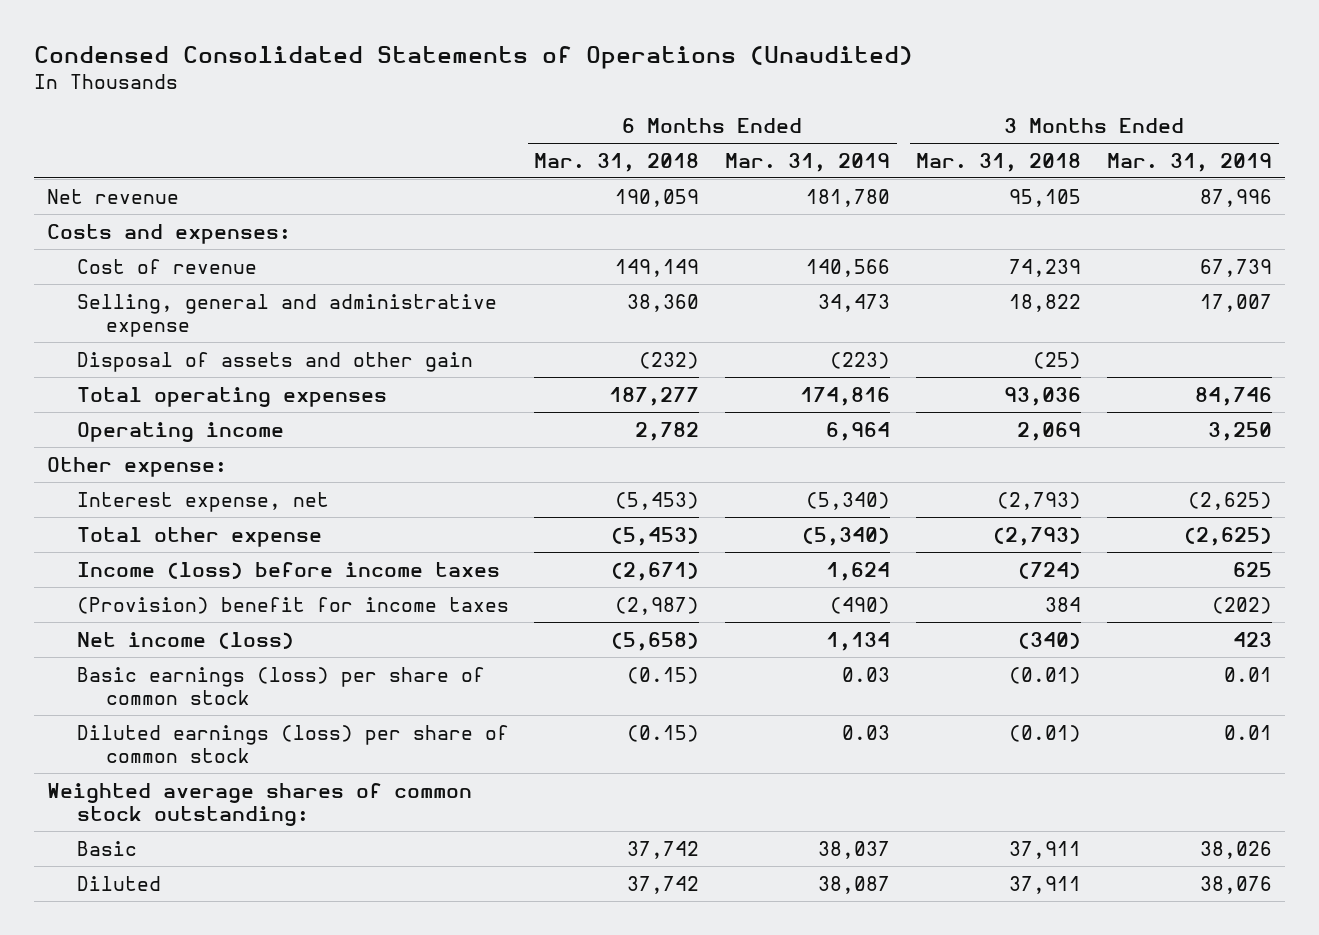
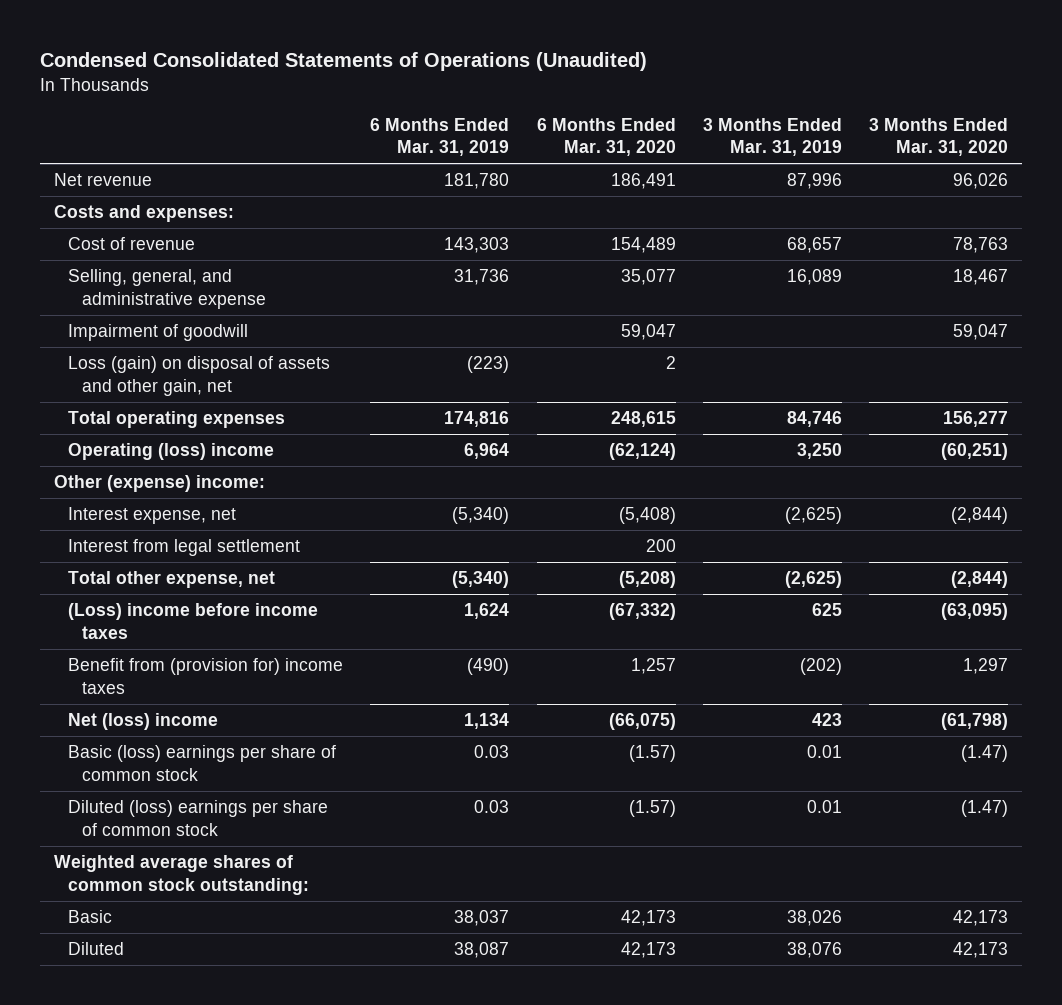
[534,152,700,172] Mar. 31, 2018 -> none
[916,152,1082,172] Mar. 31, 2018 -> none
none -> [536,117,676,157] 6 Months Ended Mar. 31, 2020
none -> [869,117,1009,157] 3 Months Ended Mar. 31, 2020
[806,258,891,277] 140,566 -> [444,237,510,254] 143,303
[1200,258,1273,277] 67,739 -> [786,237,842,254] 68,657
[76,293,497,337] Selling, general and administrative expense -> [68,269,267,309] Selling, general, and administrative expense
[818,293,891,312] 34,473 -> [454,269,510,286] 31,736
[1200,293,1273,312] 17,007 -> [786,269,842,286] 16,089
none -> [68,324,249,342] Impairment of goodwill
[76,351,473,372] Disposal of assets and other gain -> [68,356,331,396] Loss (gain) on disposal of assets and other gain, net
[76,421,284,442] Operating income -> [68,443,275,461] Operating (loss) income
[46,456,227,477] Other expense: -> [53,475,265,493] Other (expense) income:
none -> [68,539,301,557] Interest from legal settlement
[76,526,322,547] Total other expense -> [68,571,276,589] Total other expense, net
[76,561,500,579] Income (loss) before income taxes -> [68,603,319,639] (Loss) income before income taxes
[76,596,509,614] (Provision) benefit for income taxes -> [68,658,344,694] Benefit from (provision for) income taxes
[76,631,294,649] Net income (loss) -> [68,713,219,731] Net (loss) income
[76,666,485,705] Basic earnings (loss) per share of common stock -> [68,745,337,781] Basic (loss) earnings per share of common stock
[76,724,509,763] Diluted earnings (loss) per share of common stock -> [68,800,329,836] Diluted (loss) earnings per share of common stock

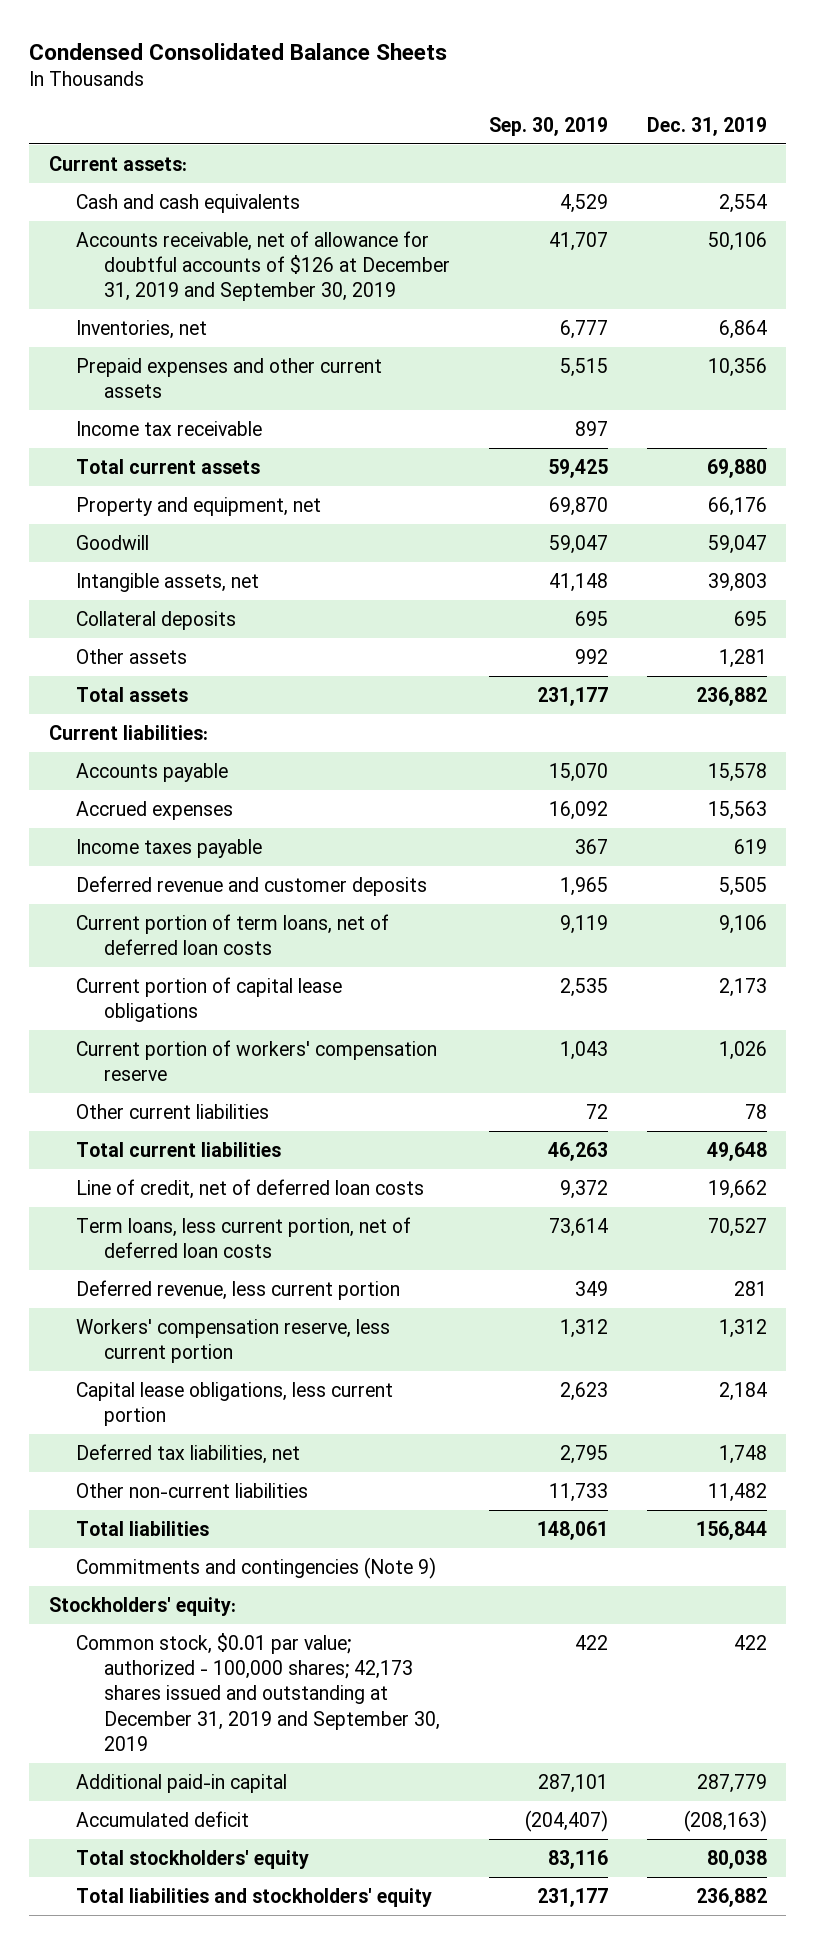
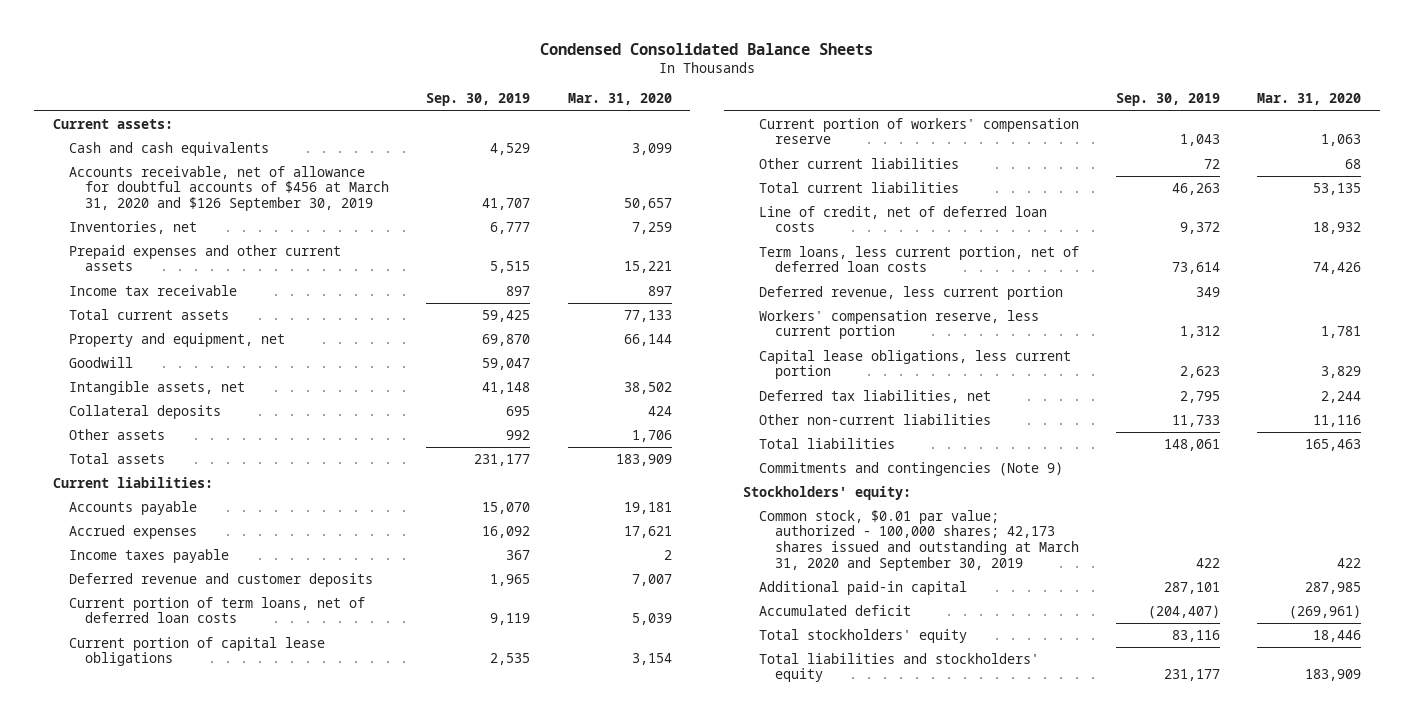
[646,116,767,136] Dec. 31, 2019 -> none
none -> [567,93,672,106] Mar. 31, 2020
[76,230,451,302] Accounts receivable, net of allowance for doubtful accounts of $126 at December 31, 2019 and September 30, 2019 -> [68,165,389,212] Accounts receivable, net of allowance for doubtful accounts of $456 at March 31, 2020 and $126 September 30, 2019
[76,1632,441,1751] Common stock, $0.01 par value; authorized - 100,000 shares; 42,173 shares issued and outstanding at December 31, 2019 and September 30, 2019 -> [758,509,1079,571] Common stock, $0.01 par value; authorized - 100,000 shares; 42,173 shares issued and outstanding at March 31, 2020 and September 30, 2019

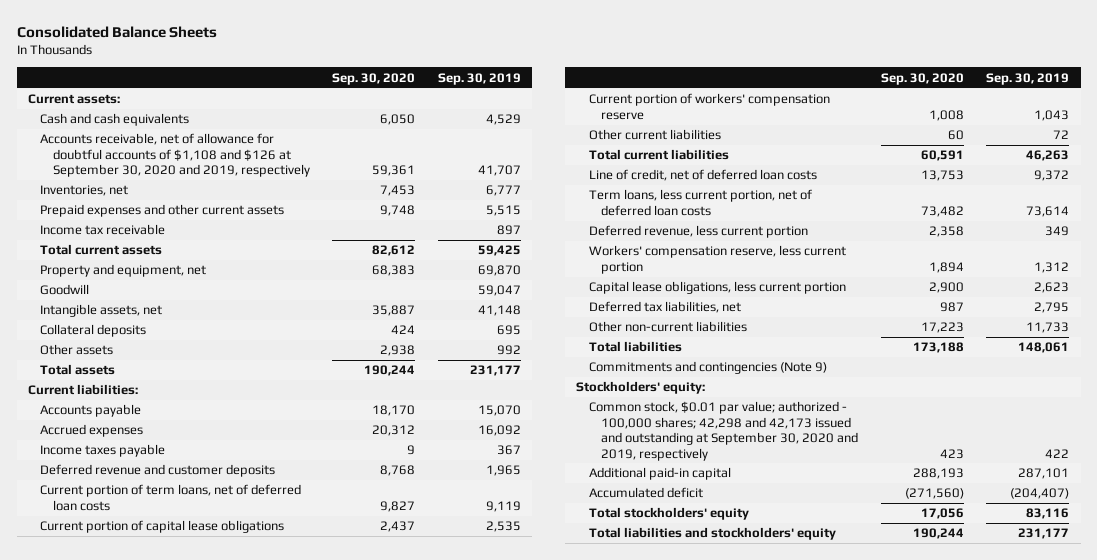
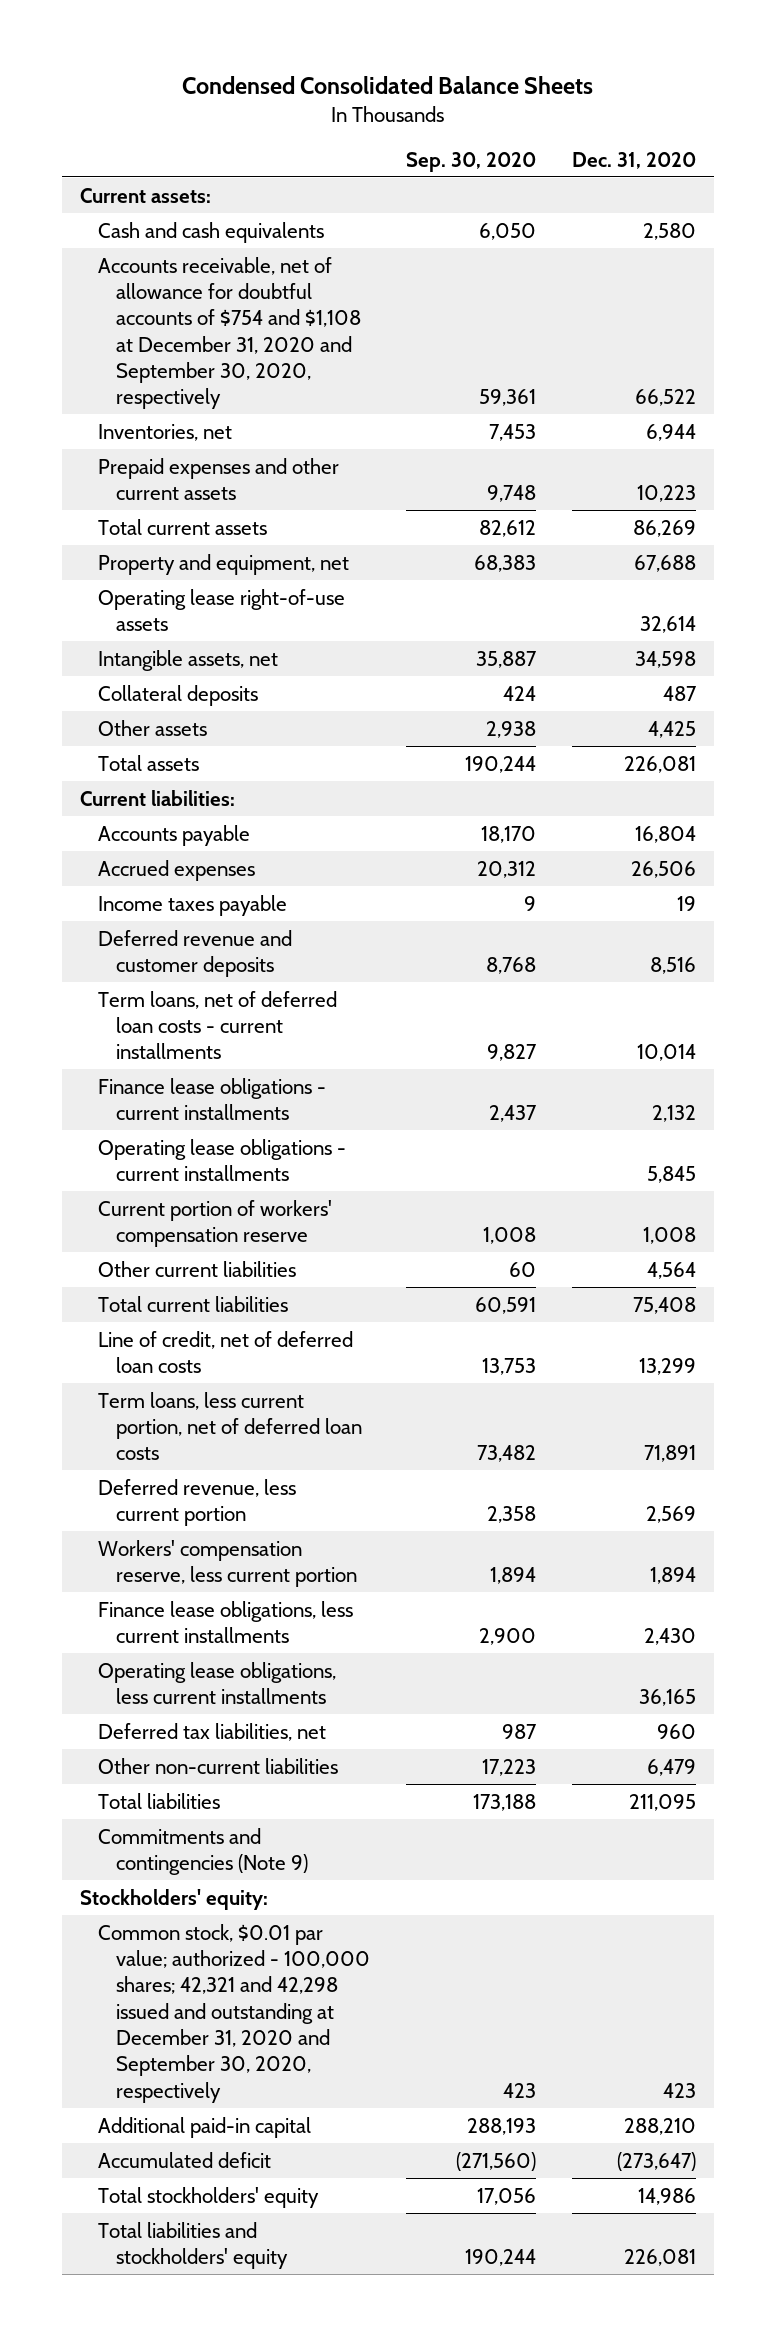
[16,25,217,38] Consolidated Balance Sheets -> [181,75,593,94] Condensed Consolidated Balance Sheets
[437,72,521,85] Sep. 30, 2019 -> none
none -> [571,151,696,169] Dec. 31, 2020
[40,133,310,178] Accounts receivable, net of allowance for doubtful accounts of $1,108 and $126 at September 30, 2020 and 2019, respectively -> [97,256,361,410] Accounts receivable, net of allowance for doubtful accounts of $754 and $1,108 at December 31, 2020 and September 30, 2020, respectively
[40,224,166,236] Income tax receivable -> none
[40,284,90,296] Goodwill -> none
none -> [97,588,345,631] Operating lease right-of-use assets
[40,484,302,511] Current portion of term loans, net of deferred loan costs -> [97,990,337,1060] Term loans, net of deferred loan costs - current installments
[40,520,285,534] Current portion of capital lease obligations -> [97,1077,326,1120] Finance lease obligations - current installments
none -> [97,1138,346,1181] Operating lease obligations - current installments
[588,281,846,295] Capital lease obligations, less current portion -> [97,1600,353,1643] Finance lease obligations, less current installments
none -> [97,1661,336,1704] Operating lease obligations, less current installments
[588,401,858,461] Common stock, $0.01 par value; authorized - 100,000 shares; 42,298 and 42,173 issued and outstanding at September 30, 2020 and 2019, respectively -> [97,1923,370,2103] Common stock, $0.01 par value; authorized - 100,000 shares; 42,321 and 42,298 issued and outstanding at December 31, 2020 and September 30, 2020, respectively

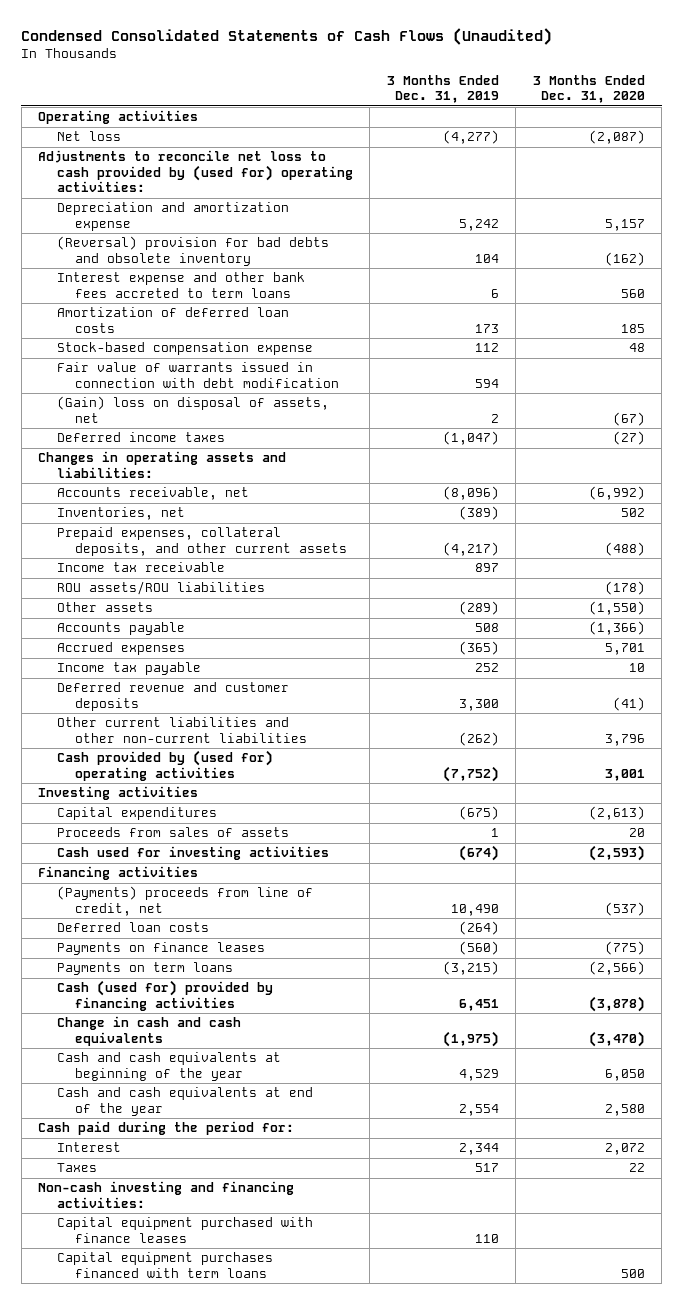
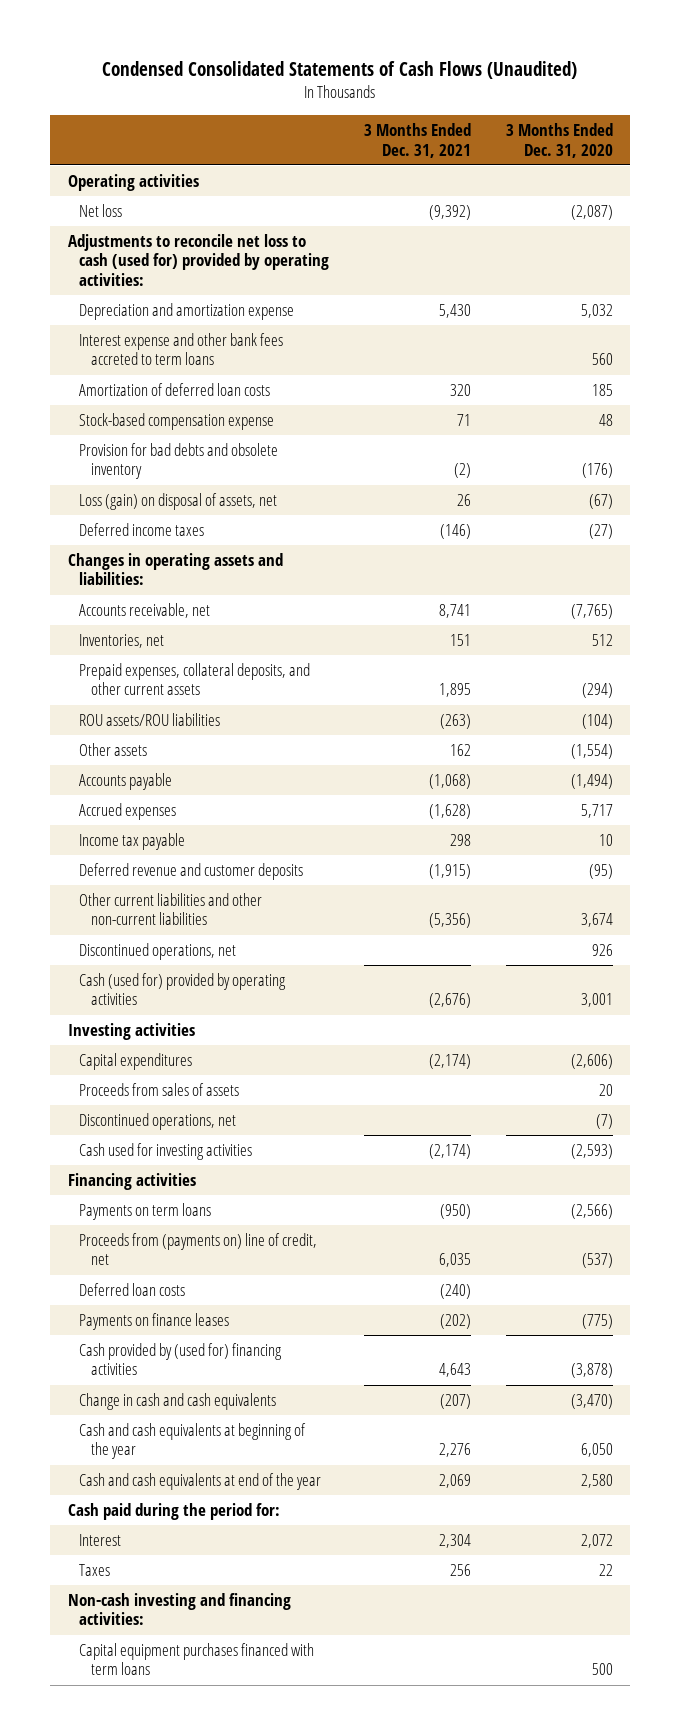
[386,74,499,103] 3 Months Ended Dec. 31, 2019 -> none
none -> [364,123,472,158] 3 Months Ended Dec. 31, 2021
[56,236,329,266] (Reversal) provision for bad debts and obsolete inventory -> none
[38,150,353,193] Adjustments to reconcile net loss to cash provided by (used for) operating activities: -> [67,233,330,286] Adjustments to reconcile net loss to cash (used for) provided by operating activities:
[604,218,645,231] 5,157 -> [580,303,613,318] 5,032
[56,362,340,388] Fair value of warrants issued in connection with debt modification -> none
none -> [79,442,279,480] Provision for bad debts and obsolete inventory
[56,396,329,423] (Gain) loss on disposal of assets, net -> [79,492,278,510] Loss (gain) on disposal of assets, net
[56,562,225,573] Income tax receivable -> none
[588,486,645,501] (6,992) -> [570,603,613,619] (7,765)
[620,508,645,518] 502 -> [591,633,613,646] 512
[604,541,645,556] (488) -> [581,683,613,699] (294)
[604,581,645,596] (178) -> [581,713,613,729] (104)
[588,601,645,616] (1,550) -> [570,743,613,759] (1,554)
[588,621,645,636] (1,366) -> [570,773,613,789] (1,494)
[604,643,645,656] 5,701 -> [580,803,613,818] 5,717
[612,696,645,711] (41) -> [588,863,613,879] (95)
[604,733,645,746] 3,796 -> [580,913,613,928] 3,674
none -> [79,942,237,960] Discontinued operations, net
[56,750,273,781] Cash provided by (used for) operating activities -> [79,972,287,1006] Cash (used for) provided by operating activities
[588,806,645,821] (2,613) -> [570,1053,613,1069] (2,606)
none -> [79,1112,237,1130] Discontinued operations, net
[56,962,233,976] Payments on term loans -> [79,1202,212,1220] Payments on term loans
[56,886,313,916] (Payments) proceeds from line of credit, net -> [79,1232,318,1266] Proceeds from (payments on) line of credit, net
[56,980,273,1011] Cash (used for) provided by financing activities -> [79,1342,283,1376] Cash provided by (used for) financing activities
[56,1217,313,1243] Capital equipment purchased with finance leases -> none

